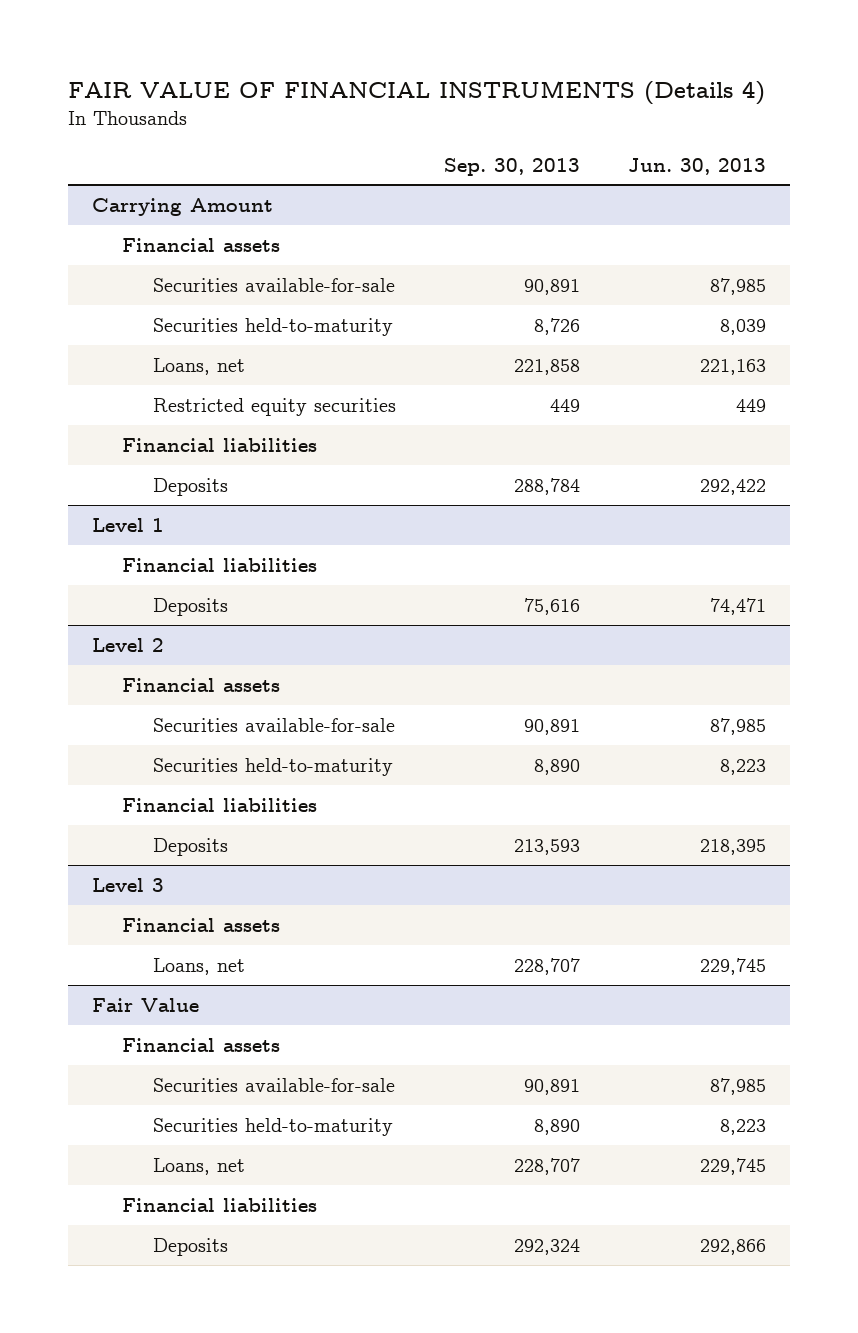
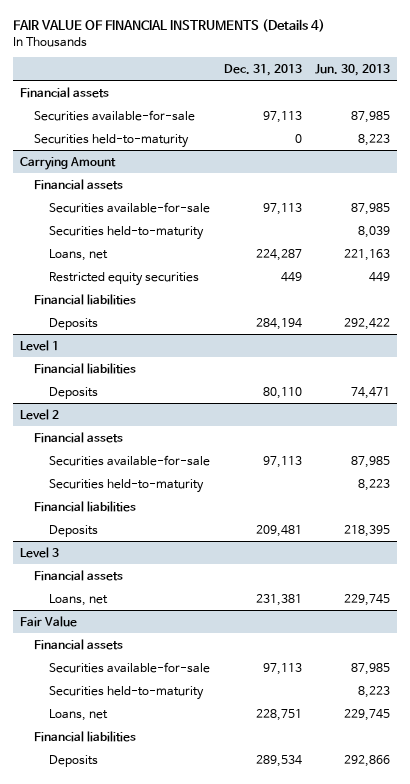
[443,157,580,176] Sep. 30, 2013 -> none
none -> [223,63,302,76] Dec. 31, 2013
none -> [19,86,109,98] Financial assets
none -> [34,109,196,121] Securities available-for-sale
none -> [34,133,190,148] Securities held-to-maturity

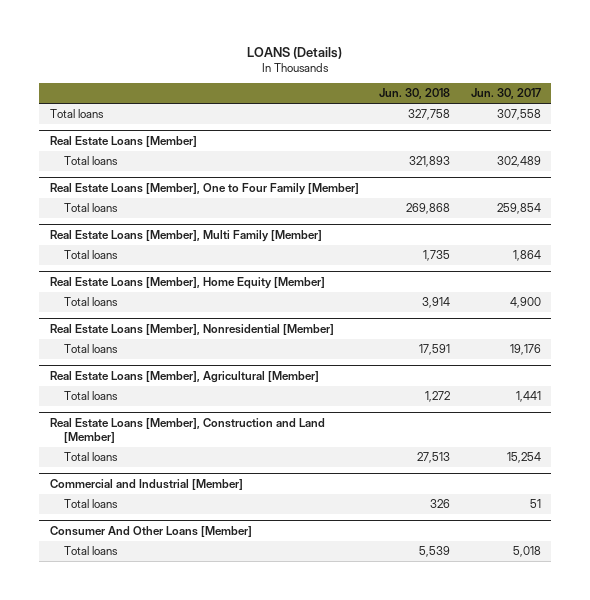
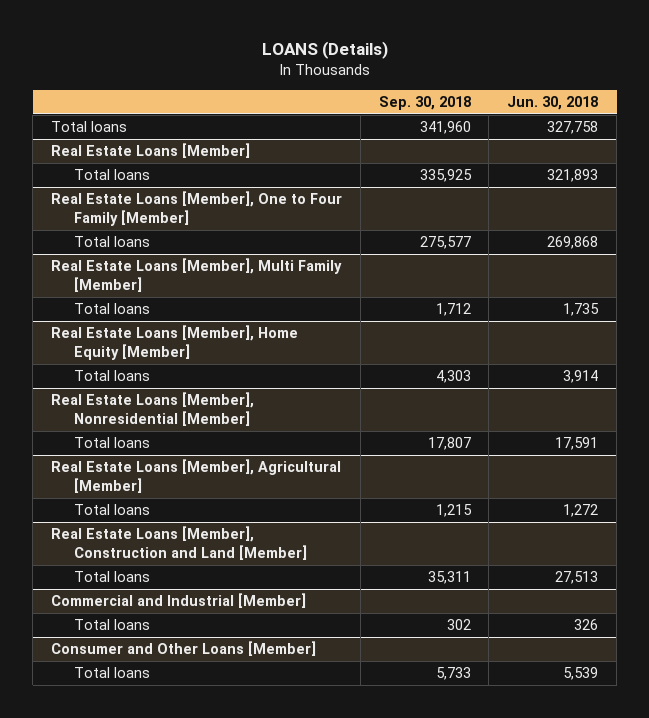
[470,88,541,100] Jun. 30, 2017 -> none
none -> [378,96,471,111] Sep. 30, 2018
[49,525,252,537] Consumer And Other Loans [Member] -> [50,641,316,657] Consumer and Other Loans [Member]

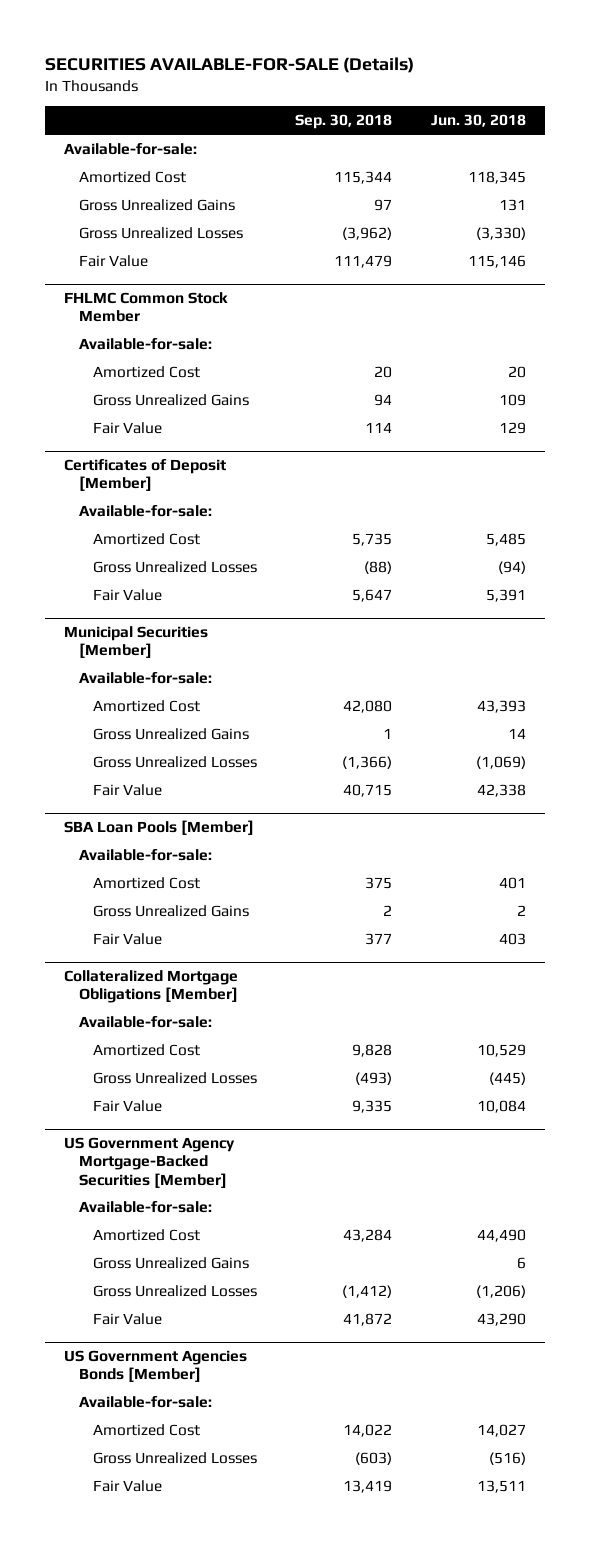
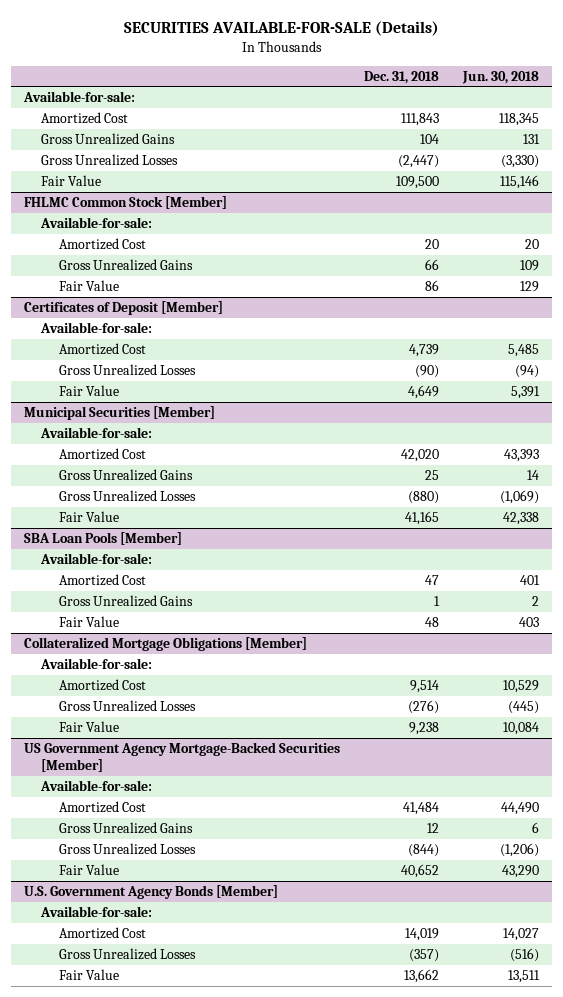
[295,114,393,130] Sep. 30, 2018 -> none
none -> [364,70,440,84] Dec. 31, 2018
[64,292,229,323] FHLMC Common Stock Member -> [23,196,227,210] FHLMC Common Stock [Member]
[64,1350,248,1383] US Government Agencies Bonds [Member] -> [23,885,278,900] U.S. Government Agency Bonds [Member]

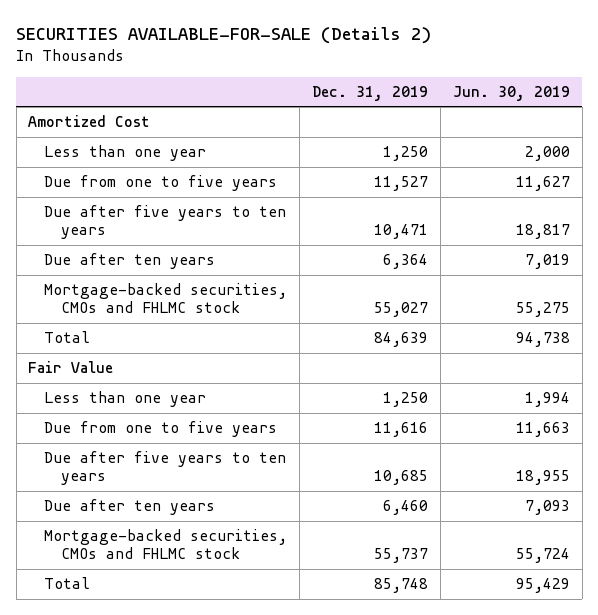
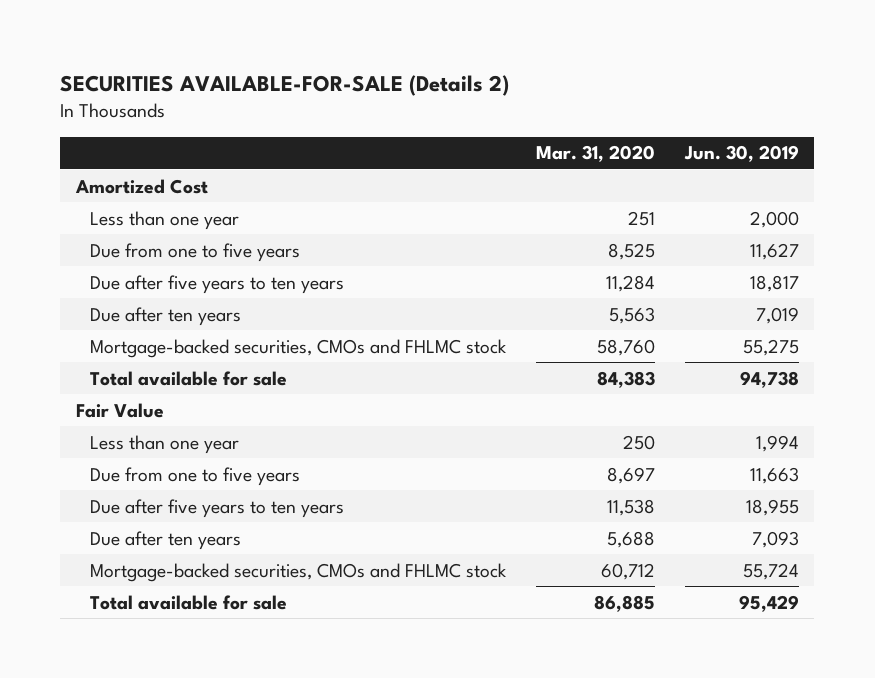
[312,85,429,101] Dec. 31, 2019 -> none
none -> [536,145,656,163] Mar. 31, 2020
[44,331,91,344] Total -> [90,370,288,386] Total available for sale
[44,577,91,590] Total -> [90,594,288,610] Total available for sale

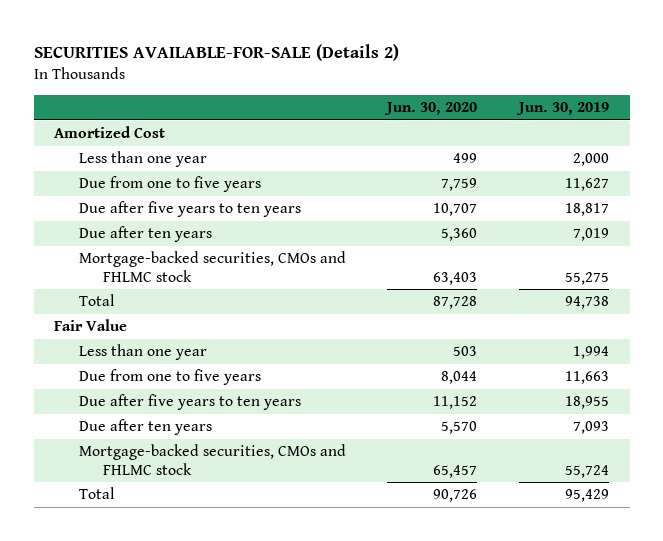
[536,145,656,163] Mar. 31, 2020 -> none
none -> [384,102,478,116] Jun. 30, 2020
[90,370,288,386] Total available for sale -> [78,294,115,307] Total
[90,594,288,610] Total available for sale -> [78,487,115,500] Total

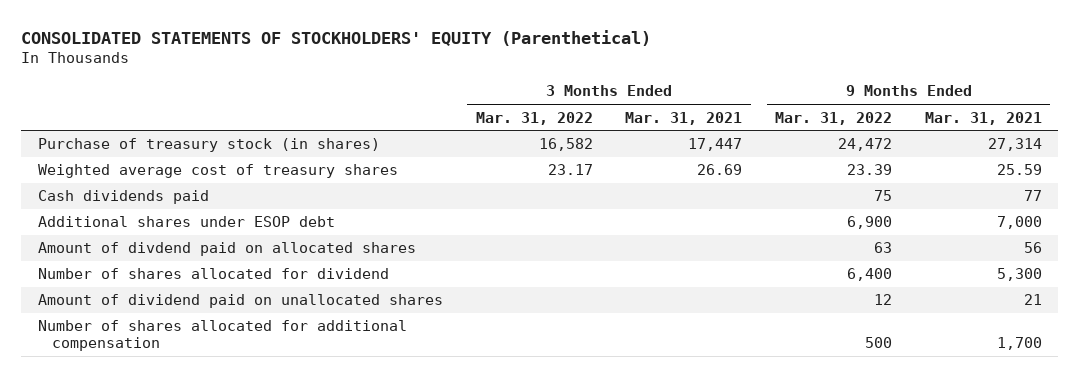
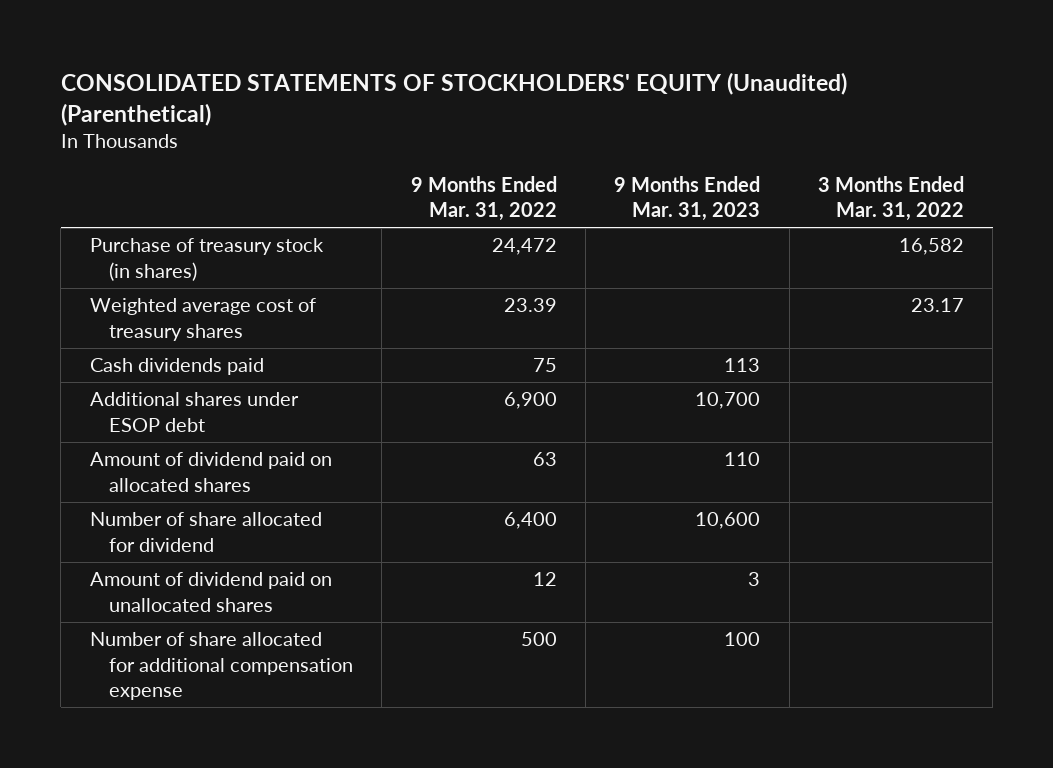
[21,29,652,46] CONSOLIDATED STATEMENTS OF STOCKHOLDERS' EQUITY (Parenthetical) -> [60,72,847,126] CONSOLIDATED STATEMENTS OF STOCKHOLDERS' EQUITY (Unaudited) (Parenthetical)
[625,111,743,125] Mar. 31, 2021 -> none
[924,111,1042,125] Mar. 31, 2021 -> none
none -> [614,175,761,222] 9 Months Ended Mar. 31, 2023
[37,242,416,257] Amount of divdend paid on allocated shares -> [89,452,332,492] Amount of dividend paid on allocated shares
[37,268,389,280] Number of shares allocated for dividend -> [89,512,322,552] Number of share allocated for dividend
[37,320,407,352] Number of shares allocated for additional compensation -> [89,632,354,701] Number of share allocated for additional compensation expense

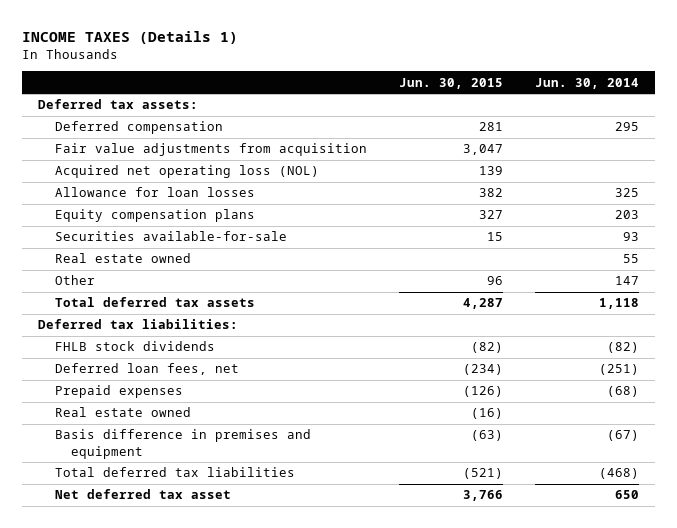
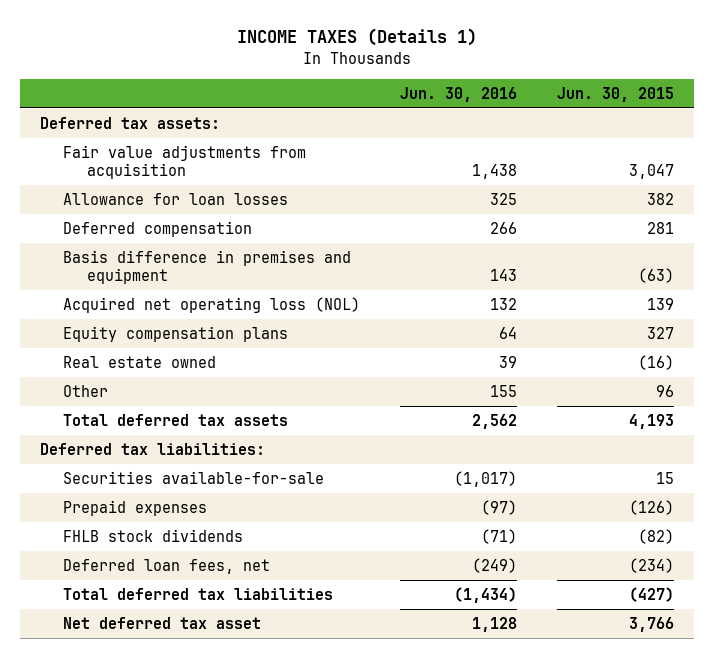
[535,77,640,89] Jun. 30, 2014 -> none
none -> [400,86,518,102] Jun. 30, 2016
[54,121,223,135] Deferred compensation -> [63,220,253,237] Deferred compensation
[54,429,311,459] Basis difference in premises and equipment -> [63,249,352,285] Basis difference in premises and equipment
[54,165,319,179] Acquired net operating loss (NOL) -> [63,296,361,313] Acquired net operating loss (NOL)
[54,253,191,264] Real estate owned -> none
[54,407,191,418] Real estate owned -> [63,355,217,368] Real estate owned
[462,298,503,310] 4,287 -> [629,413,675,429] 4,193
[54,231,287,242] Securities available-for-sale -> [63,470,325,484] Securities available-for-sale
[54,385,183,399] Prepaid expenses -> [63,499,208,516] Prepaid expenses
[462,468,503,480] (521) -> [629,586,675,602] (427)

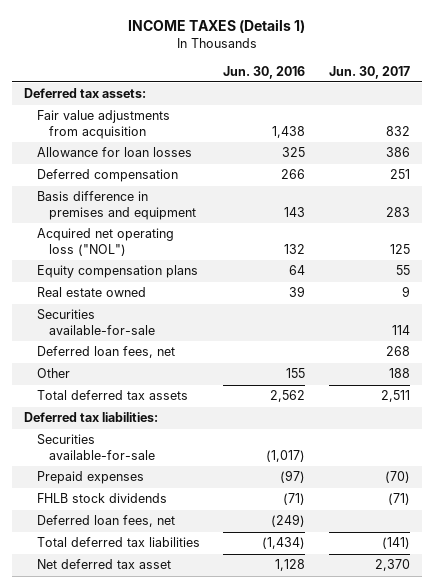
[557,86,675,102] Jun. 30, 2015 -> none
none -> [329,65,411,79] Jun. 30, 2017
[63,296,361,313] Acquired net operating loss (NOL) -> [36,228,174,256] Acquired net operating loss ("NOL")
none -> [36,309,156,335] Securities available-for-sale
none -> [36,346,175,359] Deferred loan fees, net

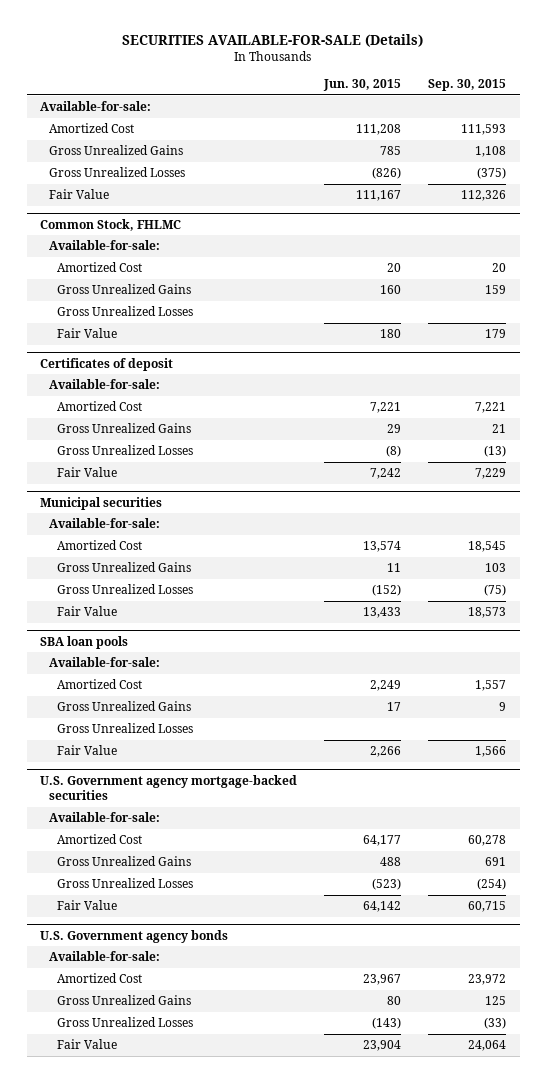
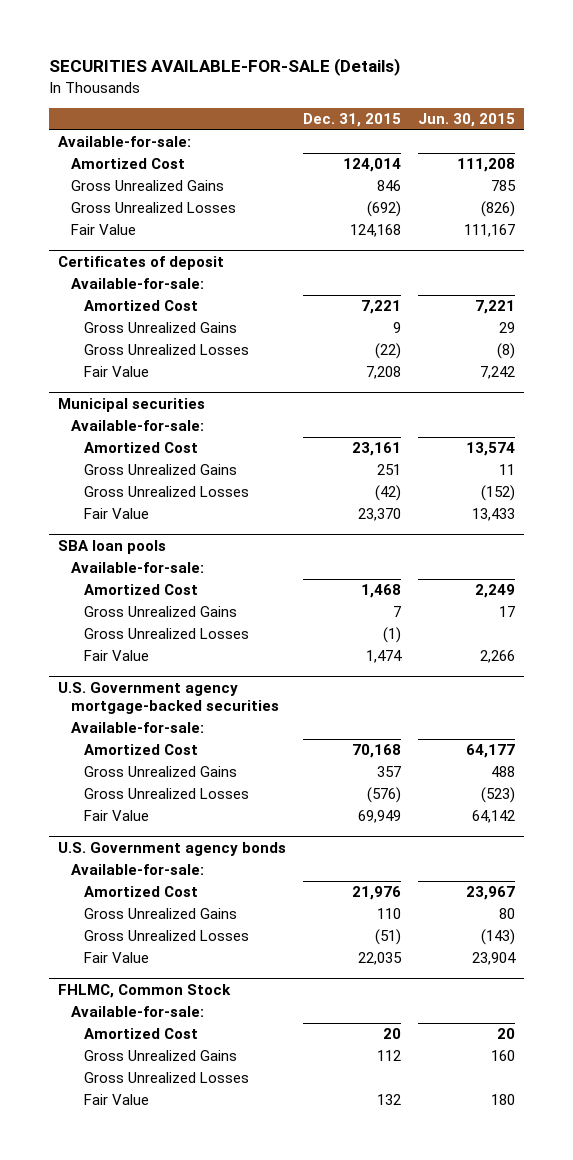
[428,78,507,91] Sep. 30, 2015 -> none
none -> [303,113,402,128] Dec. 31, 2015
[40,218,182,231] Common Stock, FHLMC -> none
[48,240,160,251] Available-for-sale: -> none
[57,262,143,273] Amortized Cost -> none
[57,284,192,295] Gross Unrealized Gains -> none
[57,306,194,317] Gross Unrealized Losses -> none
[57,328,118,339] Fair Value -> none
none -> [57,983,231,998] FHLMC, Common Stock
none -> [70,1006,204,1018] Available-for-sale:
none -> [83,1028,198,1040] Amortized Cost
none -> [83,1050,237,1062] Gross Unrealized Gains
none -> [83,1072,249,1084] Gross Unrealized Losses
none -> [83,1094,149,1106] Fair Value

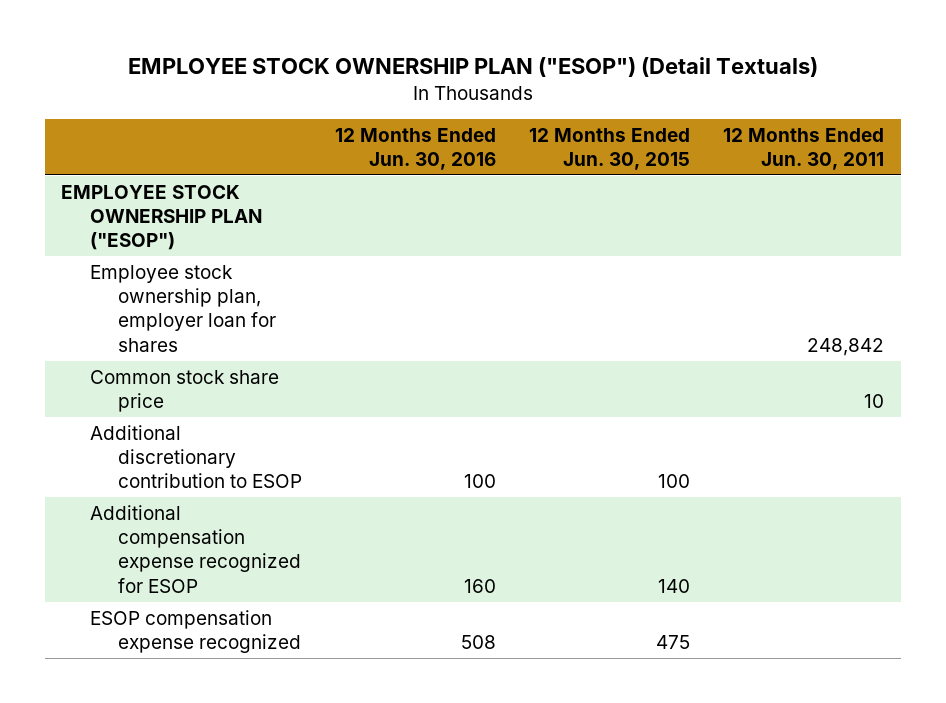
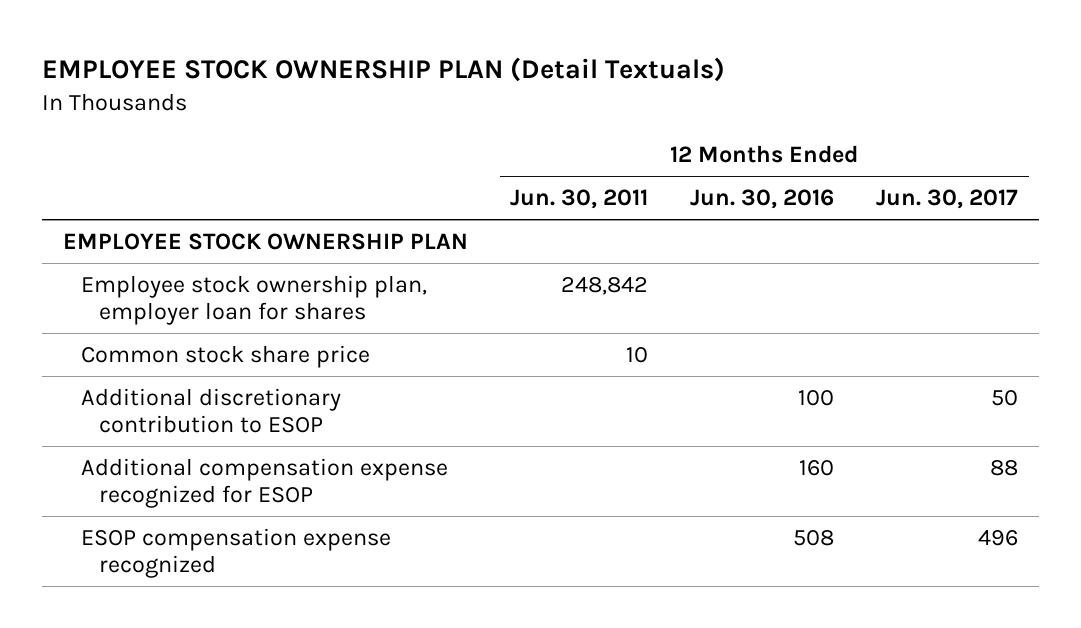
[127,57,818,78] EMPLOYEE STOCK OWNERSHIP PLAN ("ESOP") (Detail Textuals) -> [42,57,726,83] EMPLOYEE STOCK OWNERSHIP PLAN (Detail Textuals)
[529,127,691,170] 12 Months Ended Jun. 30, 2015 -> none
none -> [876,189,1019,210] Jun. 30, 2017
[61,184,262,251] EMPLOYEE STOCK OWNERSHIP PLAN ("ESOP") -> [63,232,469,250] EMPLOYEE STOCK OWNERSHIP PLAN

